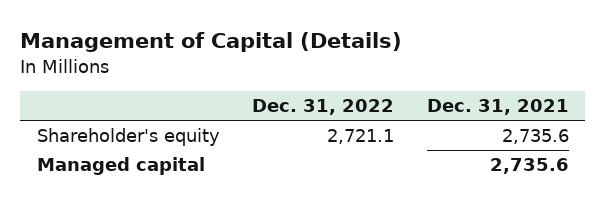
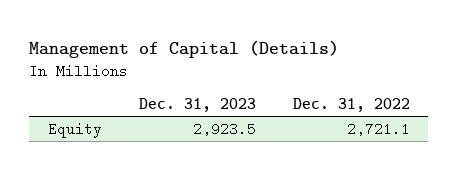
[426,98,569,115] Dec. 31, 2021 -> none
none -> [138,98,256,113] Dec. 31, 2023
[36,157,205,176] Managed capital -> none
[36,128,220,147] Shareholder's equity -> [47,121,102,138] Equity

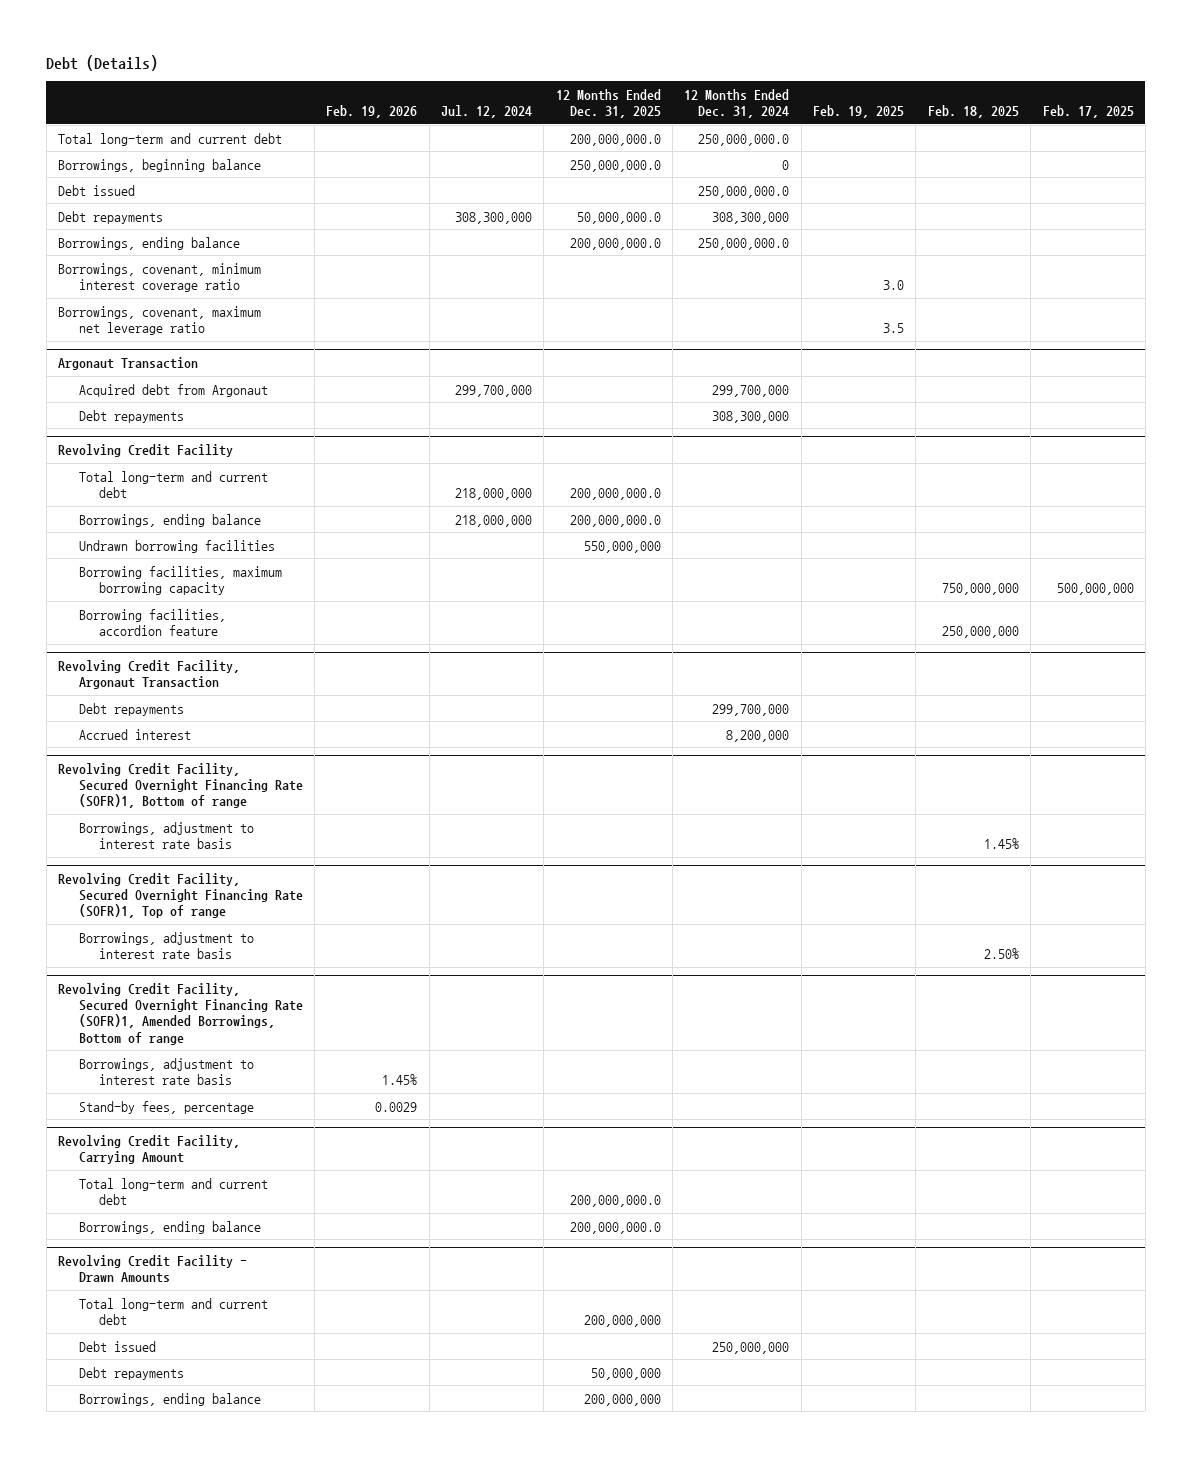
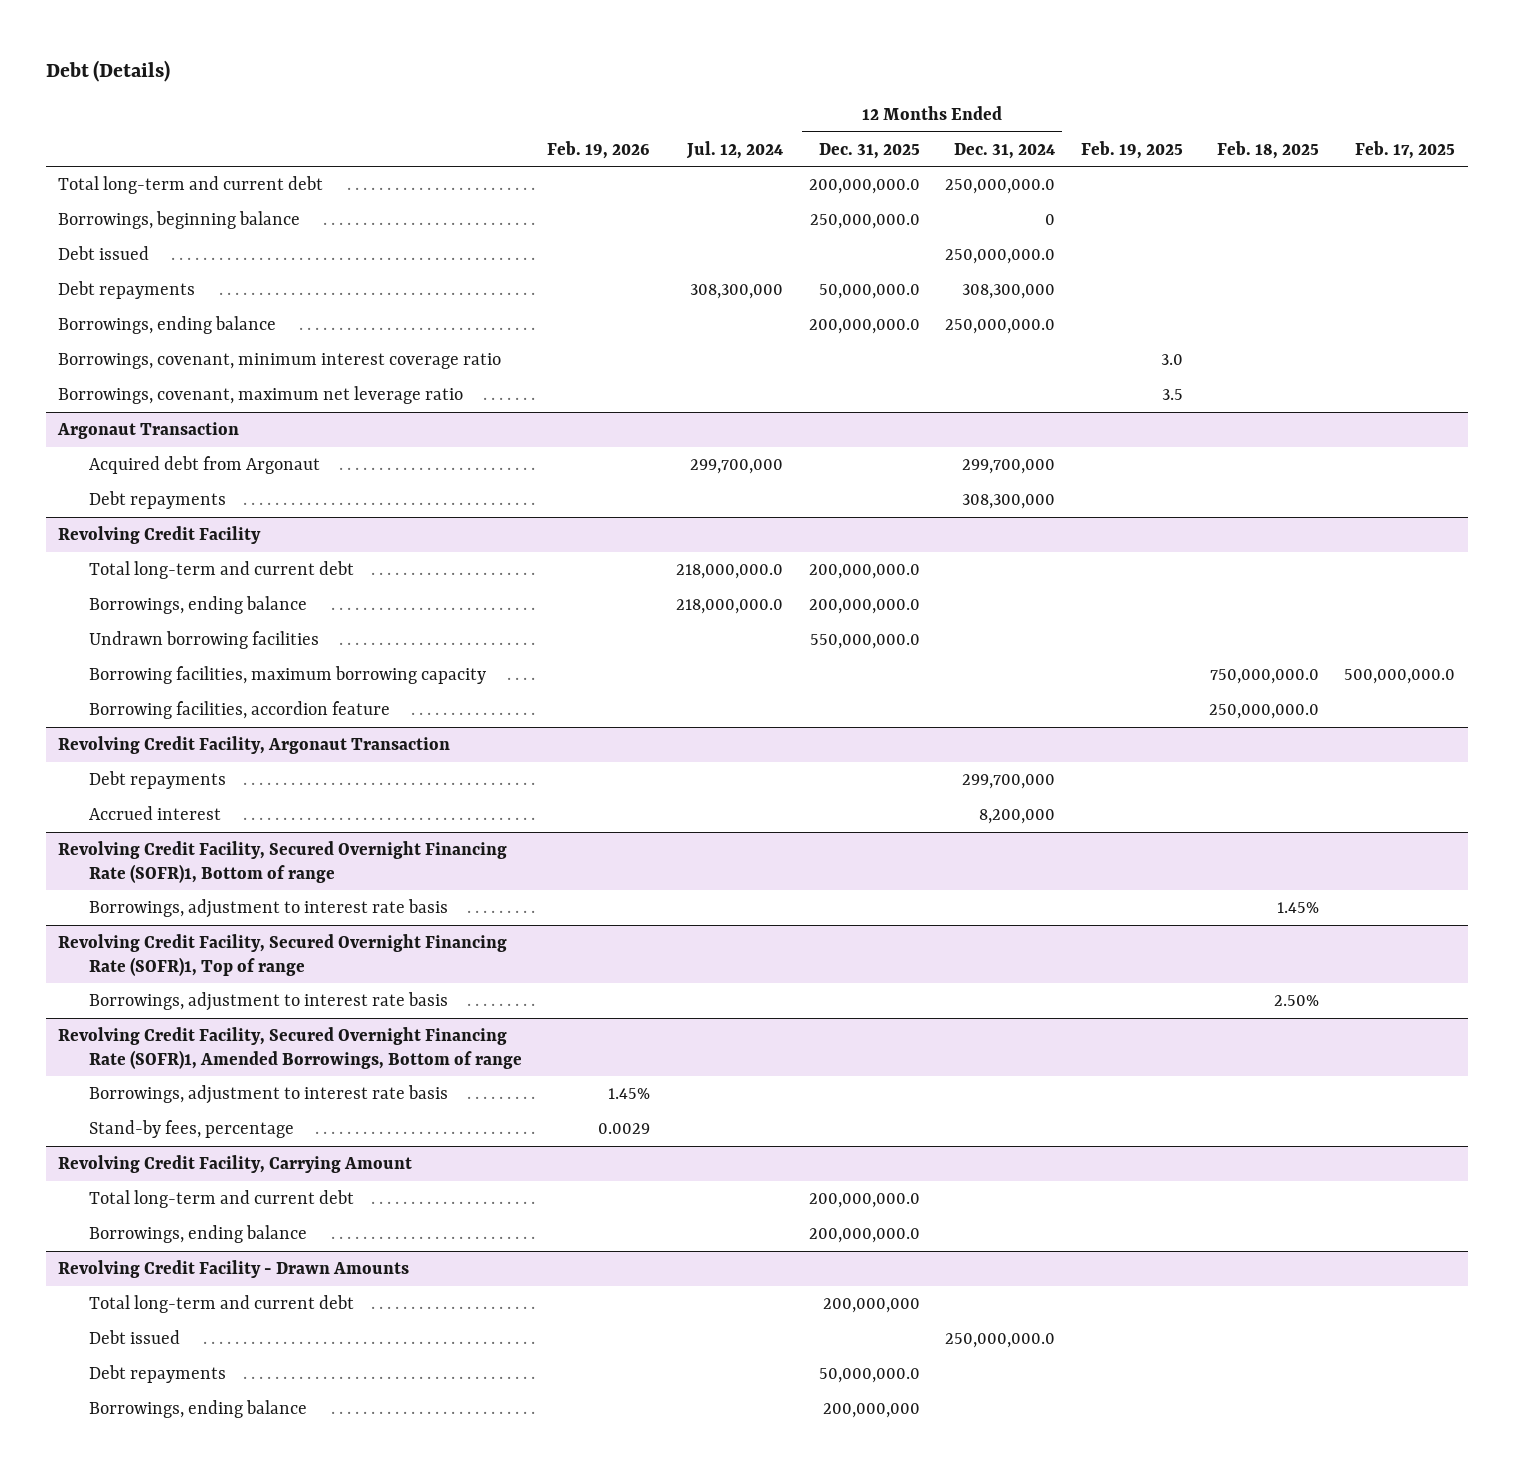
[454,487,532,500] 218,000,000 -> [676,564,784,580] 218,000,000.0
[454,514,532,527] 218,000,000 -> [676,599,784,615] 218,000,000.0
[583,540,661,553] 550,000,000 -> [809,634,920,650] 550,000,000.0
[941,582,1019,595] 750,000,000 -> [1209,669,1319,685] 750,000,000.0
[1056,582,1134,595] 500,000,000 -> [1344,669,1456,685] 500,000,000.0
[941,625,1019,638] 250,000,000 -> [1208,704,1319,720] 250,000,000.0
[712,1341,790,1354] 250,000,000 -> [945,1333,1056,1349] 250,000,000.0
[590,1367,661,1380] 50,000,000 -> [818,1368,920,1384] 50,000,000.0

